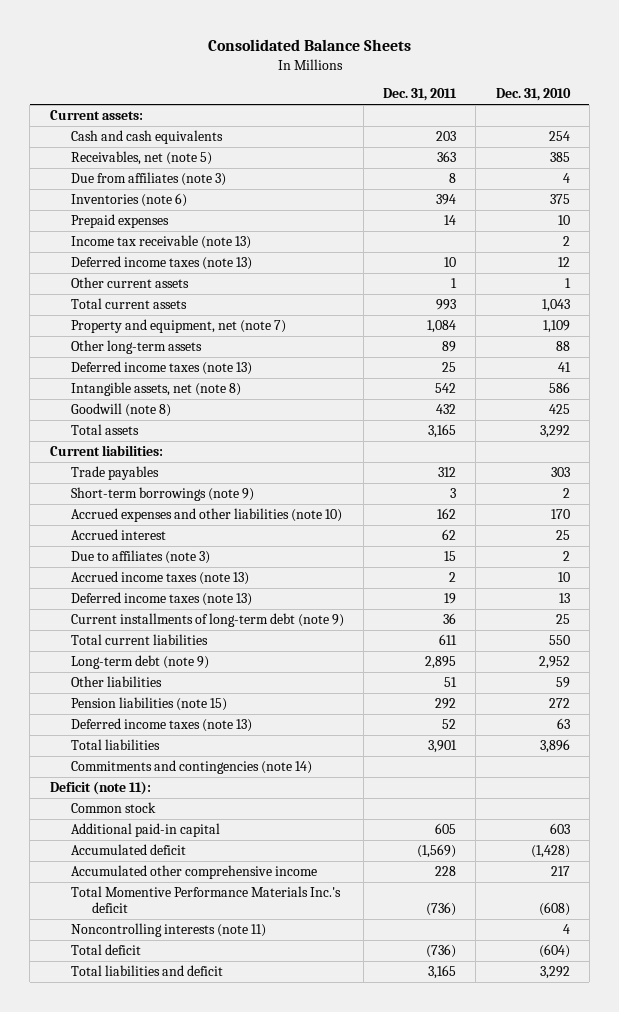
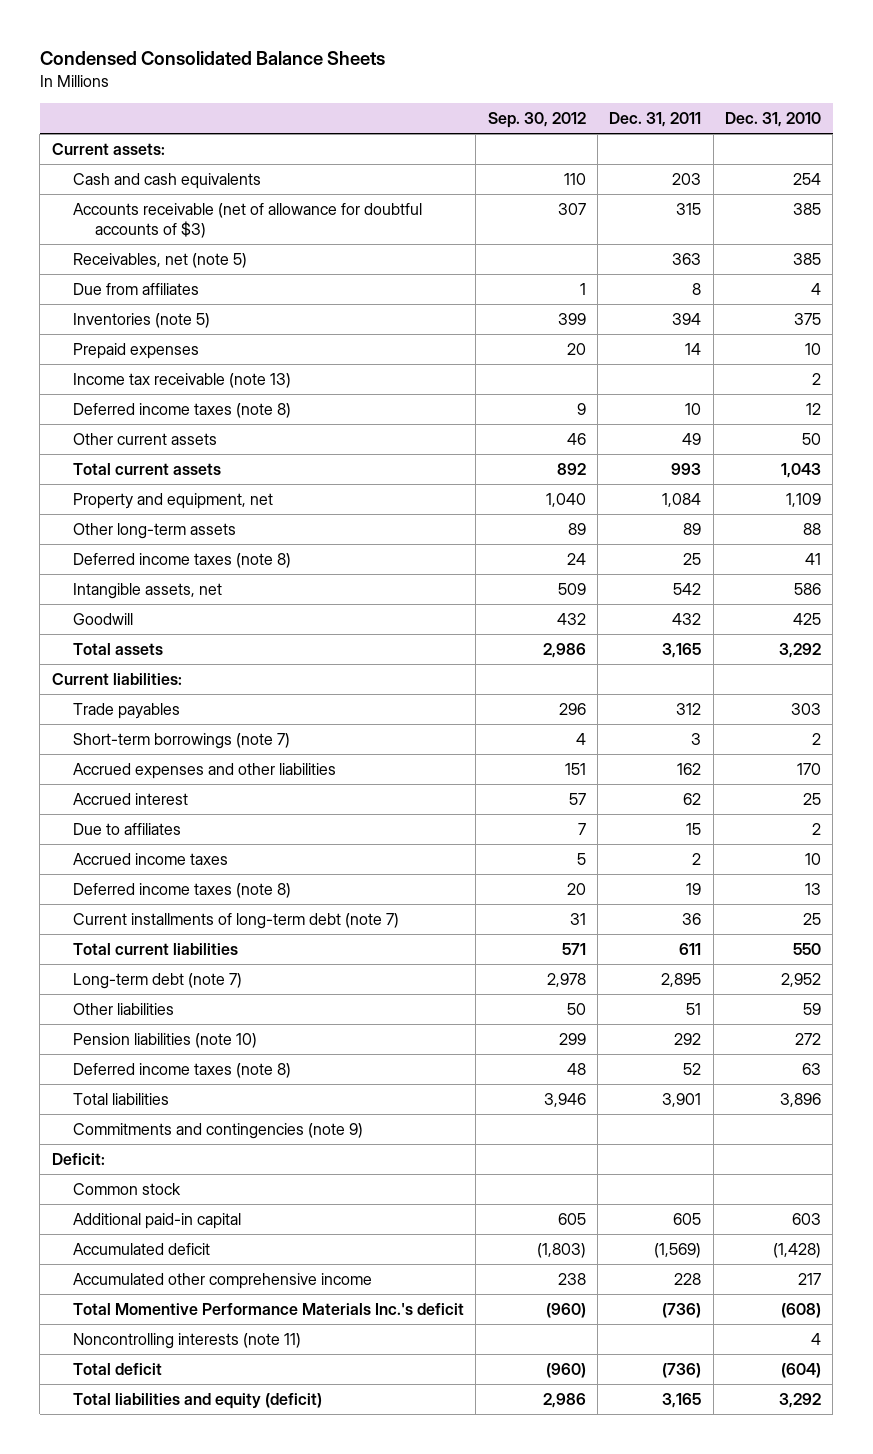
[207,39,411,52] Consolidated Balance Sheets -> [39,50,385,65] Condensed Consolidated Balance Sheets
none -> [487,111,586,128] Sep. 30, 2012
none -> [73,202,423,238] Accounts receivable (net of allowance for doubtful accounts of $3)
[70,172,226,187] Due from affiliates (note 3) -> [73,282,200,295] Due from affiliates
[70,193,187,208] Inventories (note 6) -> [73,312,211,328] Inventories (note 5)
[70,256,252,271] Deferred income taxes (note 13) -> [73,402,292,418] Deferred income taxes (note 8)
[451,278,458,289] 1 -> [682,432,702,445] 49
[564,278,571,289] 1 -> [802,432,822,445] 50
[70,319,286,334] Property and equipment, net (note 7) -> [73,492,274,509] Property and equipment, net
[70,361,252,376] Deferred income taxes (note 13) -> [73,552,292,568] Deferred income taxes (note 8)
[70,382,241,397] Intangible assets, net (note 8) -> [73,582,223,599] Intangible assets, net
[70,403,171,418] Goodwill (note 8) -> [73,612,134,625] Goodwill
[70,487,254,502] Short-term borrowings (note 9) -> [73,732,291,749] Short-term borrowings (note 7)
[70,508,342,523] Accrued expenses and other liabilities (note 10) -> [73,762,337,779] Accrued expenses and other liabilities
[70,550,210,565] Due to affiliates (note 3) -> [73,822,182,835] Due to affiliates
[70,571,249,586] Accrued income taxes (note 13) -> [73,852,229,865] Accrued income taxes
[70,592,252,607] Deferred income taxes (note 13) -> [73,882,292,898] Deferred income taxes (note 8)
[70,613,344,628] Current installments of long-term debt (note 9) -> [73,912,400,929] Current installments of long-term debt (note 7)
[70,655,209,670] Long-term debt (note 9) -> [73,972,243,989] Long-term debt (note 7)
[70,697,227,712] Pension liabilities (note 15) -> [73,1032,258,1048] Pension liabilities (note 10)
[70,718,252,733] Deferred income taxes (note 13) -> [73,1062,292,1078] Deferred income taxes (note 8)
[70,760,312,775] Commitments and contingencies (note 14) -> [73,1122,364,1139] Commitments and contingencies (note 9)
[49,781,151,796] Deficit (note 11): -> [51,1152,105,1165] Deficit:
[70,965,223,977] Total liabilities and deficit -> [73,1392,323,1409] Total liabilities and equity (deficit)

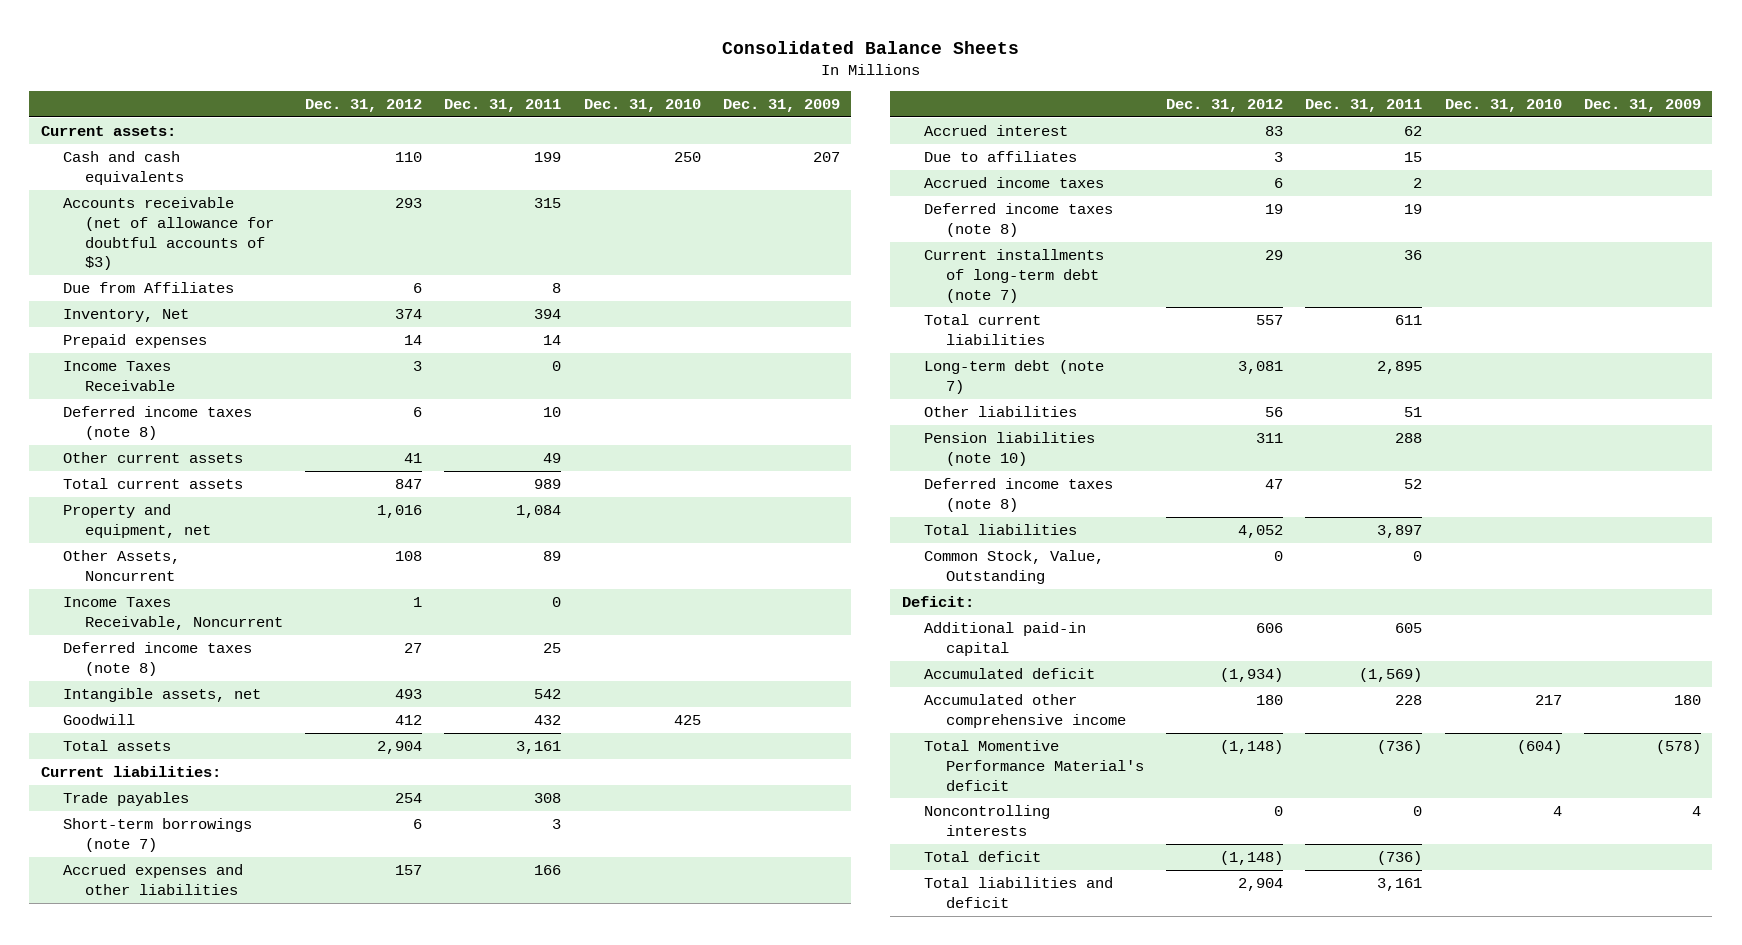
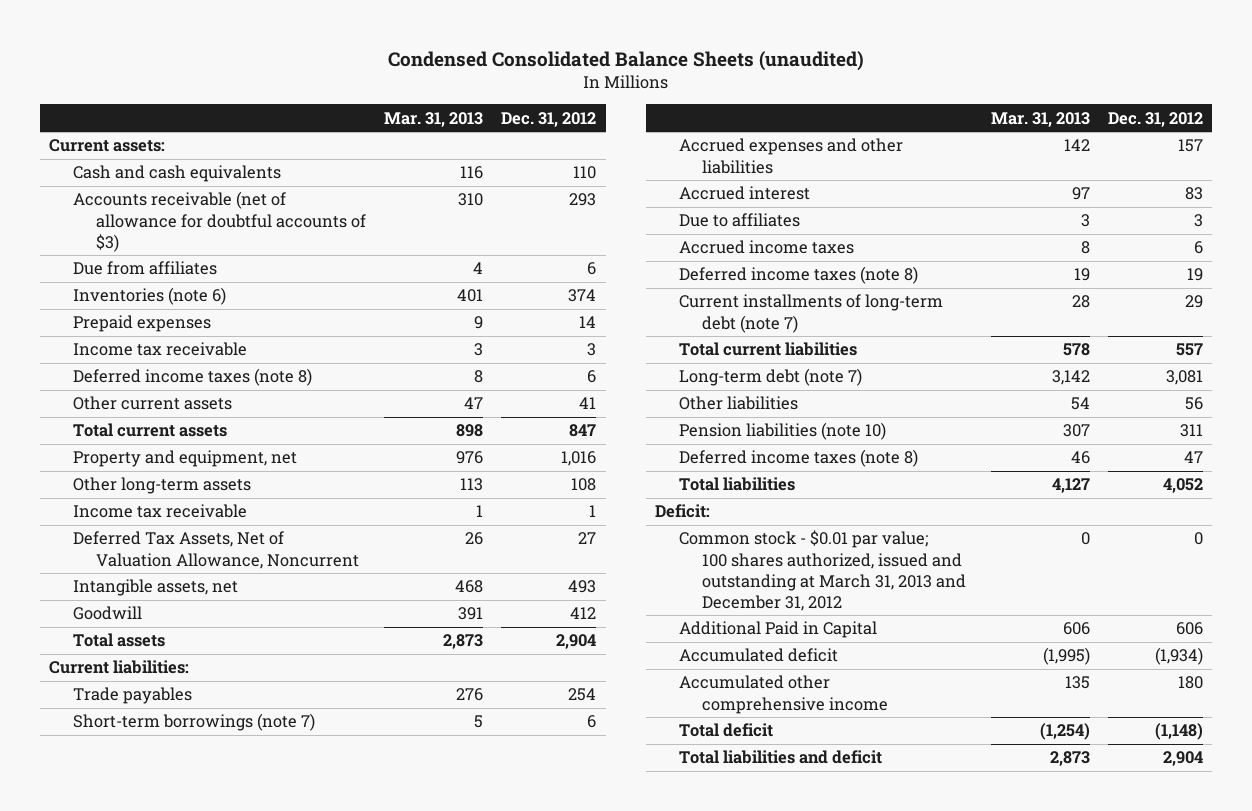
[721,40,1019,54] Consolidated Balance Sheets -> [387,50,864,71] Condensed Consolidated Balance Sheets (unaudited)
[444,99,562,113] Dec. 31, 2011 -> none
[583,99,701,113] Dec. 31, 2010 -> none
[722,99,840,113] Dec. 31, 2009 -> none
none -> [384,111,484,127] Mar. 31, 2013
[62,282,234,294] Due from Affiliates -> [72,261,217,276] Due from affiliates
[62,309,189,323] Inventory, Net -> [72,287,226,306] Inventories (note 6)
[62,361,175,391] Income Taxes Receivable -> [72,342,247,357] Income tax receivable
[62,550,180,581] Other Assets, Noncurrent -> [72,477,251,495] Other long-term assets
[62,597,283,630] Income Taxes Receivable, Noncurrent -> [72,504,247,519] Income tax receivable
[62,642,252,676] Deferred income taxes (note 8) -> [72,531,360,569] Deferred Tax Assets, Net of Valuation Allowance, Noncurrent
[923,550,1104,584] Common Stock, Value, Outstanding -> none
none -> [678,530,967,611] Common stock - $0.01 par value; 100 shares authorized, issued and outstanding at March 31, 2013 and December 31, 2012
[923,622,1086,656] Additional paid-in capital -> [678,621,877,639] Additional Paid in Capital
[923,740,1144,791] Total Momentive Performance Material's deficit -> none
[923,805,1050,836] Noncontrolling interests -> none

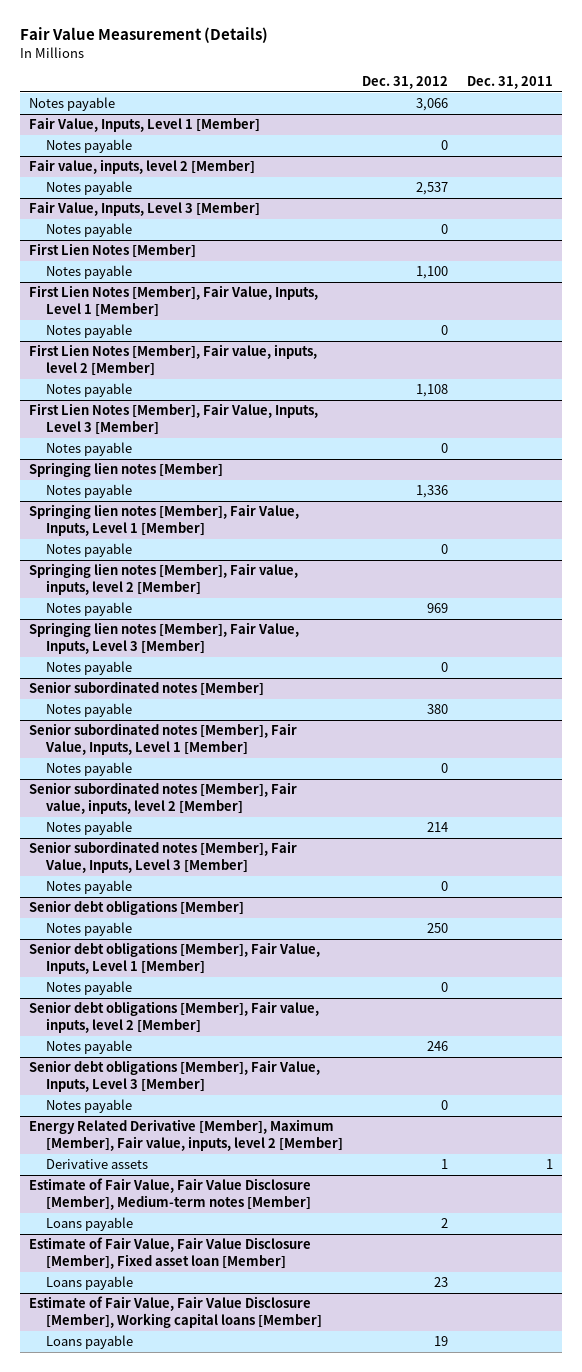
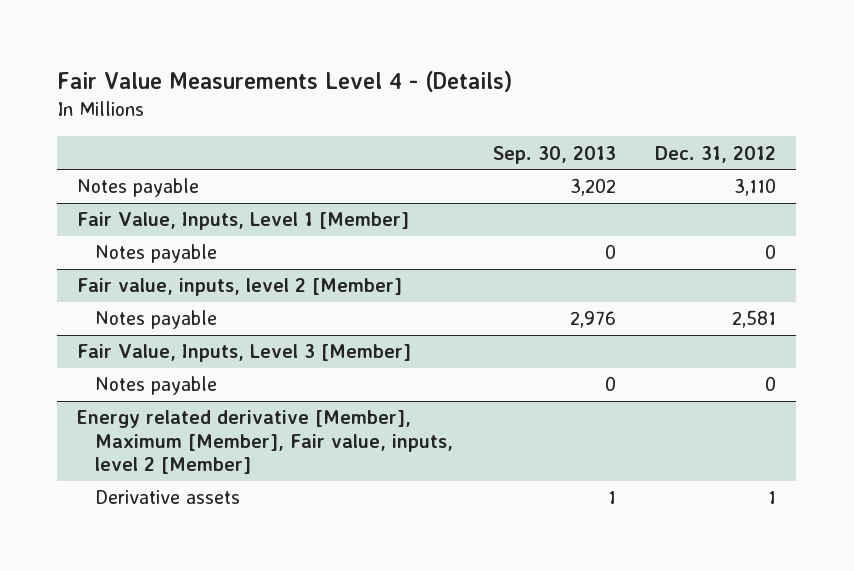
[19,27,268,44] Fair Value Measurement (Details) -> [57,70,513,92] Fair Value Measurements Level 4 - (Details)
[466,76,553,90] Dec. 31, 2011 -> none
none -> [492,145,616,164] Sep. 30, 2013
[415,98,448,112] 3,066 -> [734,178,777,197] 3,110
[415,182,448,196] 2,537 -> [732,310,777,329] 2,581
[29,243,197,259] First Lien Notes [Member] -> none
[45,265,132,280] Notes payable -> none
[29,285,319,318] First Lien Notes [Member], Fair Value, Inputs, Level 1 [Member] -> none
[45,324,132,339] Notes payable -> none
[29,344,318,377] First Lien Notes [Member], Fair value, inputs, level 2 [Member] -> none
[45,383,132,398] Notes payable -> none
[29,403,319,436] First Lien Notes [Member], Fair Value, Inputs, Level 3 [Member] -> none
[45,442,132,457] Notes payable -> none
[29,462,224,478] Springing lien notes [Member] -> none
[45,484,132,499] Notes payable -> none
[29,504,300,537] Springing lien notes [Member], Fair Value, Inputs, Level 1 [Member] -> none
[45,543,132,558] Notes payable -> none
[29,563,299,596] Springing lien notes [Member], Fair value, inputs, level 2 [Member] -> none
[45,602,132,617] Notes payable -> none
[29,622,300,655] Springing lien notes [Member], Fair Value, Inputs, Level 3 [Member] -> none
[45,661,132,676] Notes payable -> none
[29,681,265,697] Senior subordinated notes [Member] -> none
[45,703,132,718] Notes payable -> none
[29,723,298,756] Senior subordinated notes [Member], Fair Value, Inputs, Level 1 [Member] -> none
[45,762,132,777] Notes payable -> none
[29,782,298,815] Senior subordinated notes [Member], Fair value, inputs, level 2 [Member] -> none
[45,821,132,836] Notes payable -> none
[29,841,298,874] Senior subordinated notes [Member], Fair Value, Inputs, Level 3 [Member] -> none
[45,880,132,895] Notes payable -> none
[29,900,245,916] Senior debt obligations [Member] -> none
[45,922,132,937] Notes payable -> none
[29,942,321,975] Senior debt obligations [Member], Fair Value, Inputs, Level 1 [Member] -> none
[45,981,132,996] Notes payable -> none
[29,1001,320,1034] Senior debt obligations [Member], Fair value, inputs, level 2 [Member] -> none
[45,1040,132,1055] Notes payable -> none
[29,1060,321,1093] Senior debt obligations [Member], Fair Value, Inputs, Level 3 [Member] -> none
[45,1099,132,1114] Notes payable -> none
[29,1119,343,1152] Energy Related Derivative [Member], Maximum [Member], Fair value, inputs, level 2 [Member] -> [77,410,454,475] Energy related derivative [Member], Maximum [Member], Fair value, inputs, level 2 [Member]
[29,1178,312,1211] Estimate of Fair Value, Fair Value Disclosure [Member], Medium-term notes [Member] -> none
[45,1217,133,1232] Loans payable -> none
[29,1237,312,1270] Estimate of Fair Value, Fair Value Disclosure [Member], Fixed asset loan [Member] -> none
[45,1276,133,1291] Loans payable -> none
[29,1296,322,1329] Estimate of Fair Value, Fair Value Disclosure [Member], Working capital loans [Member] -> none
[45,1335,133,1350] Loans payable -> none

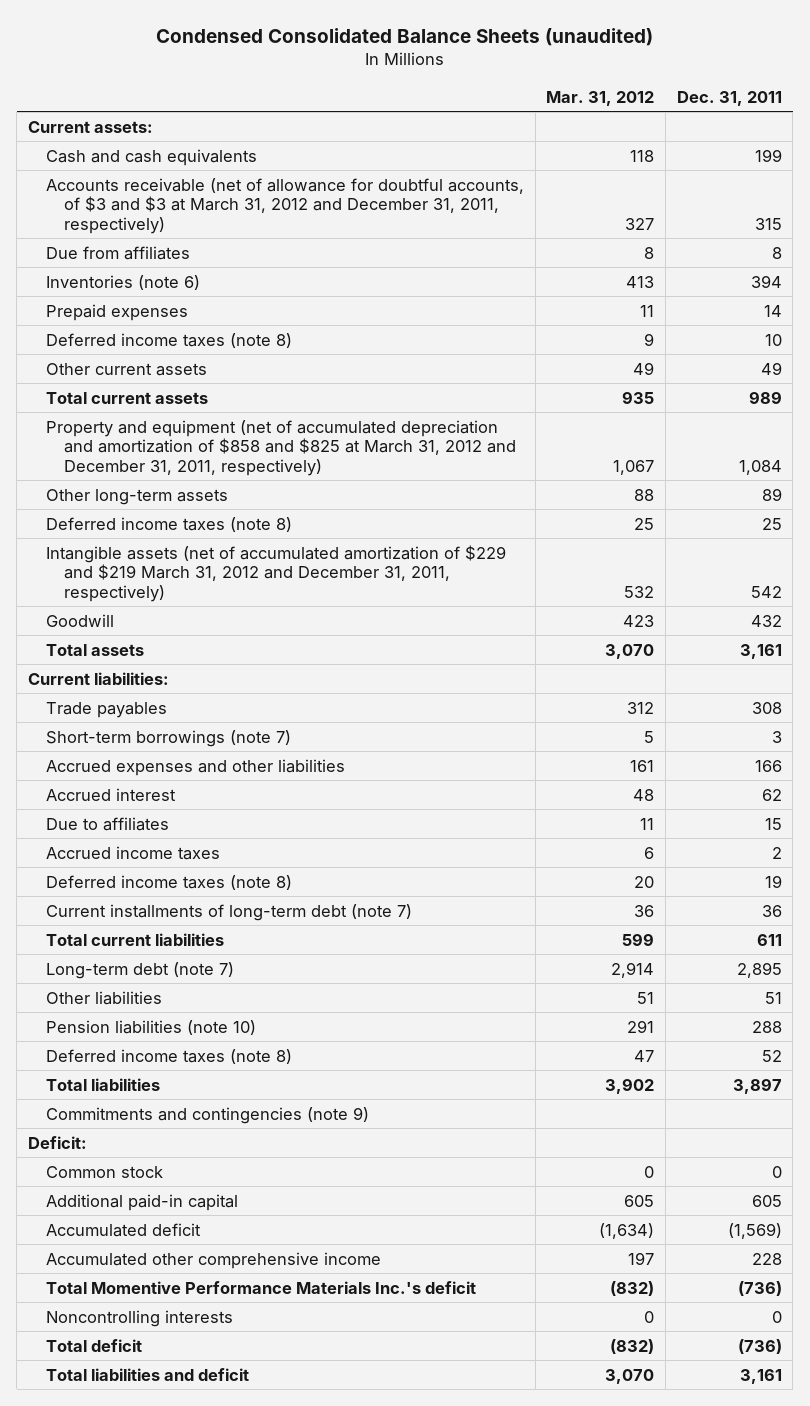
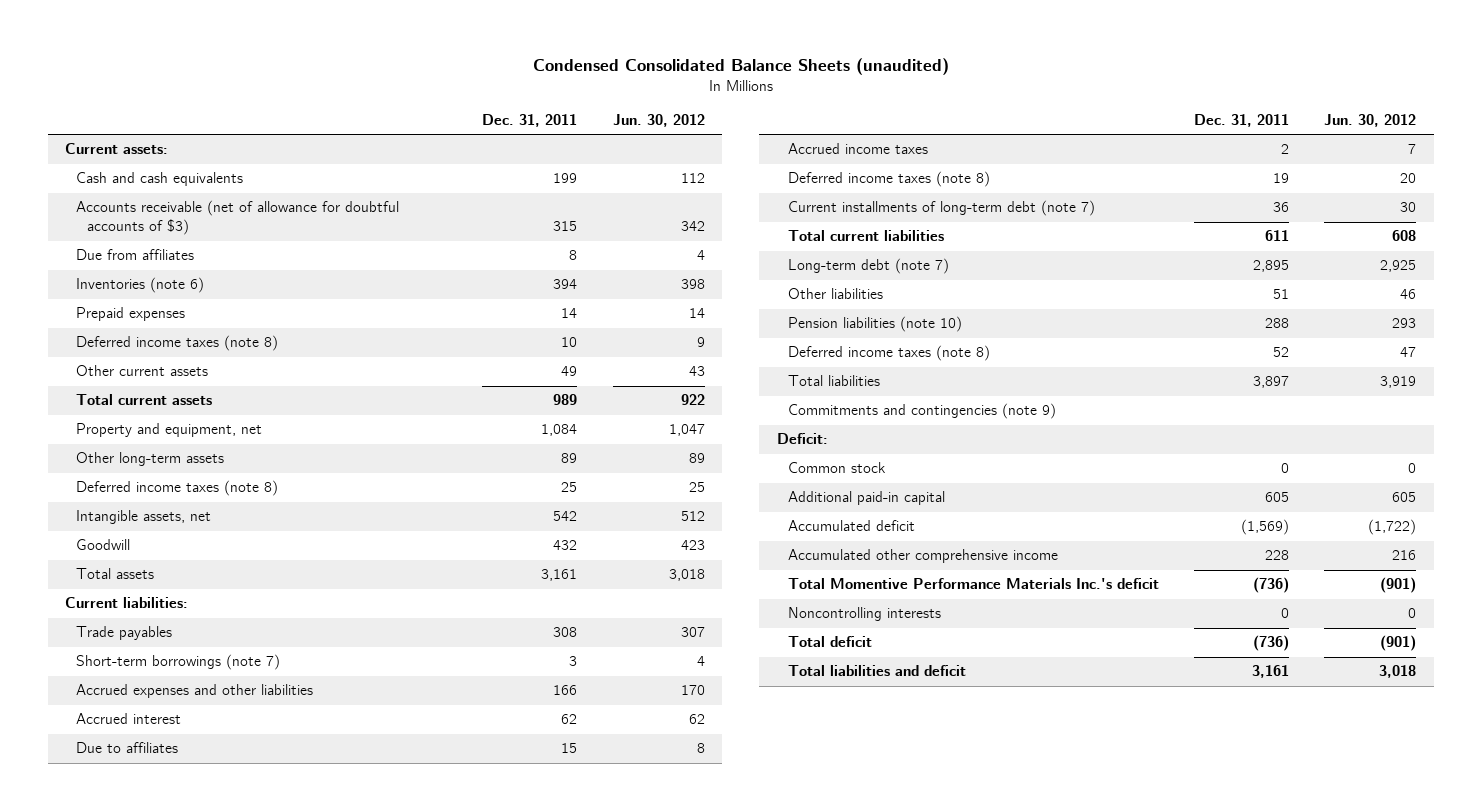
[546,90,655,106] Mar. 31, 2012 -> none
none -> [612,113,705,127] Jun. 30, 2012
[46,177,525,234] Accounts receivable (net of allowance for doubtful accounts, of $3 and $3 at March 31, 2012 and December 31, 2011, respectively) -> [76,200,400,236] Accounts receivable (net of allowance for doubtful accounts of $3)
[46,419,517,476] Property and equipment (net of accumulated depreciation and amortization of $858 and $825 at March 31, 2012 and December 31, 2011, respectively) -> [76,423,263,438] Property and equipment, net
[46,544,507,602] Intangible assets (net of accumulated amortization of $229 and $219 March 31, 2012 and December 31, 2011, respectively) -> [76,510,212,525] Intangible assets, net

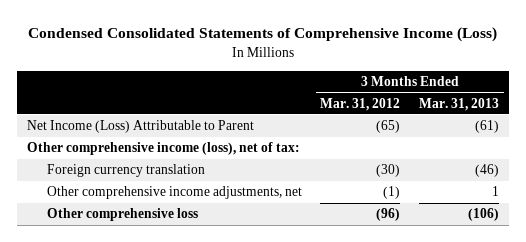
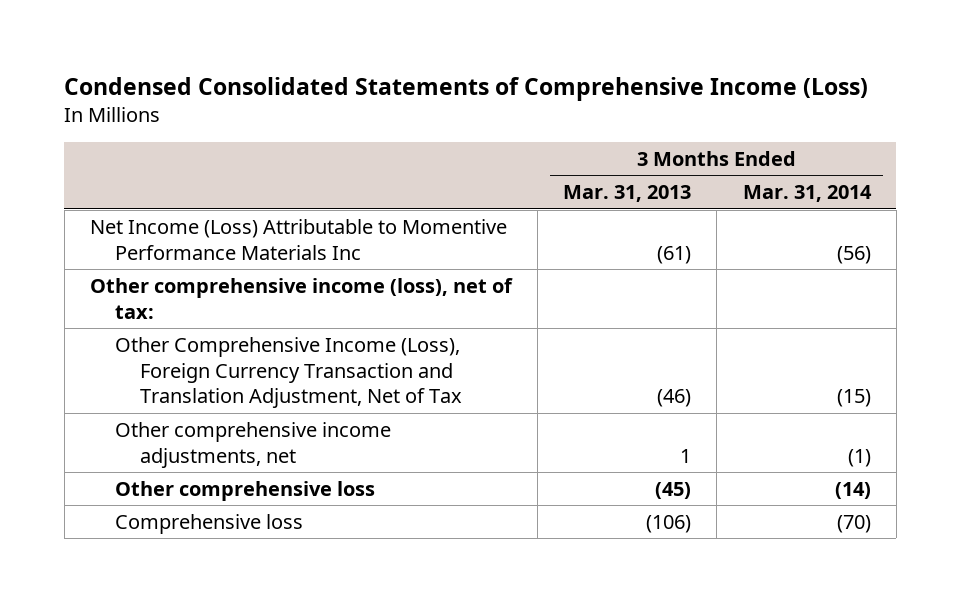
[320,97,401,111] Mar. 31, 2012 -> none
none -> [742,185,872,203] Mar. 31, 2014
[26,120,254,134] Net Income (Loss) Attributable to Parent -> [90,218,508,260] Net Income (Loss) Attributable to Momentive Performance Materials Inc
[46,164,205,178] Foreign currency translation -> [115,336,463,409] Other Comprehensive Income (Loss), Foreign Currency Transaction and Translation Adjustment, Net of Tax
[468,208,500,222] (106) -> [655,481,692,499] (45)
none -> [115,513,304,534] Comprehensive loss

